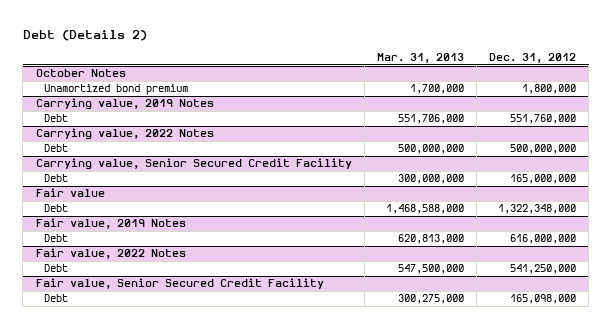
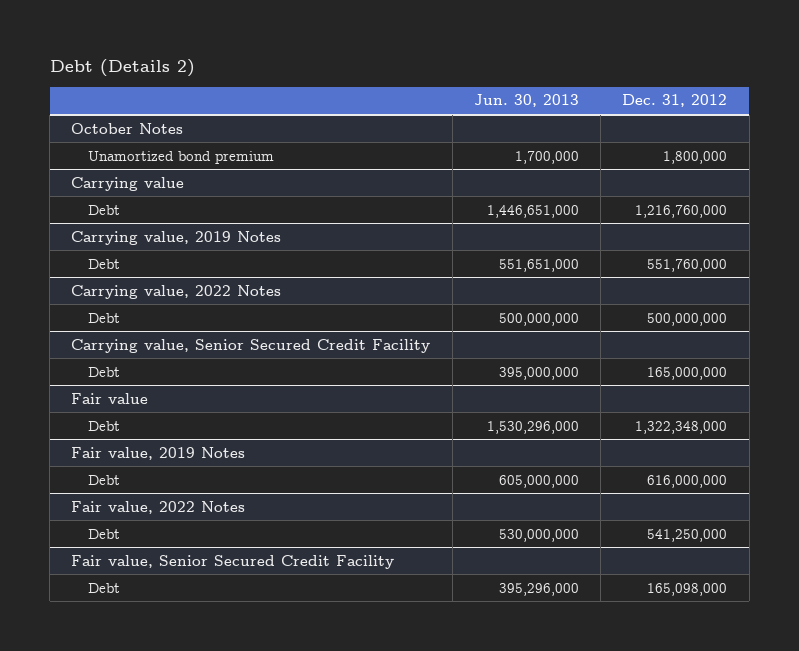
[376,53,464,64] Mar. 31, 2013 -> none
none -> [473,94,579,108] Jun. 30, 2013
none -> [71,176,185,191] Carrying value
none -> [87,204,120,215] Debt

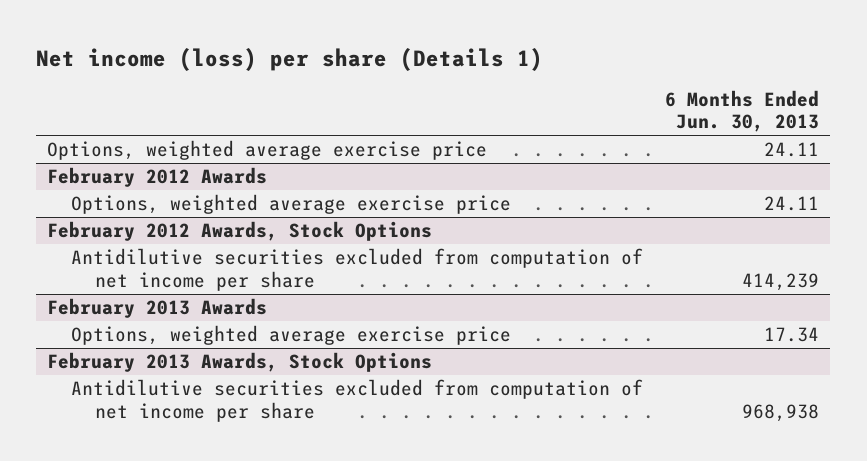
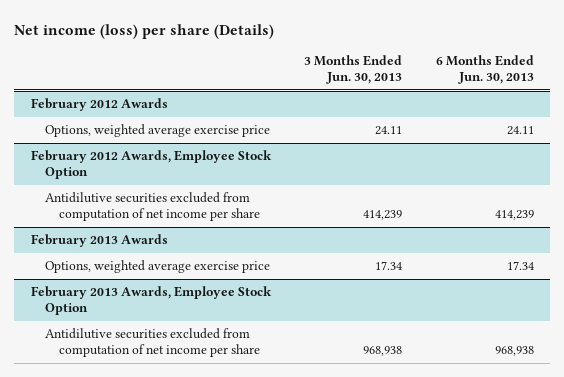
[36,48,544,72] Net income (loss) per share (Details 1) -> [13,23,274,39] Net income (loss) per share (Details)
none -> [304,55,403,85] 3 Months Ended Jun. 30, 2013
[47,140,488,161] Options, weighted average exercise price -> none
[47,221,433,242] February 2012 Awards, Stock Options -> [30,150,272,180] February 2012 Awards, Employee Stock Option
[47,352,433,373] February 2013 Awards, Stock Options -> [30,286,272,316] February 2013 Awards, Employee Stock Option

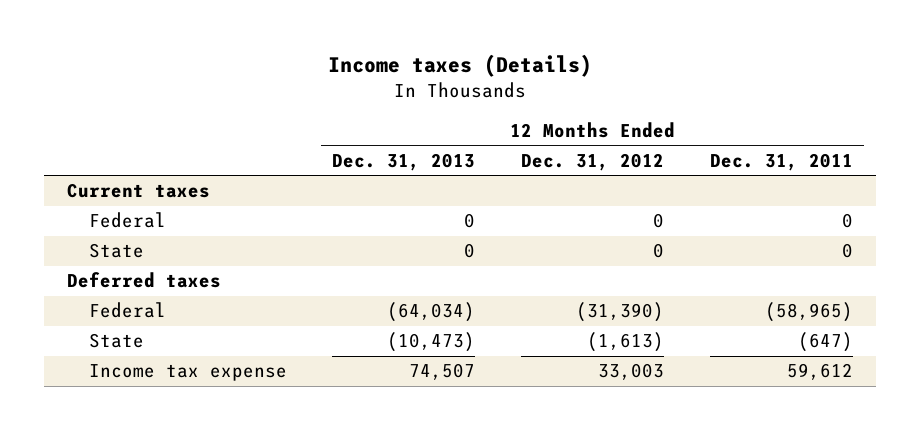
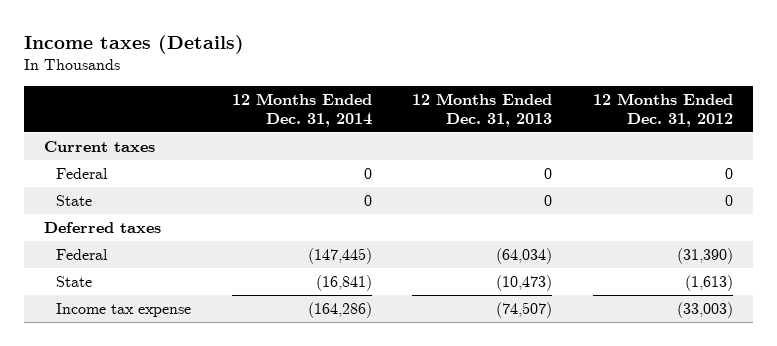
[710,152,854,171] Dec. 31, 2011 -> none
none -> [231,93,372,127] 12 Months Ended Dec. 31, 2014
[409,363,476,381] 74,507 -> [496,302,553,319] (74,507)
[598,363,665,381] 33,003 -> [677,302,734,319] (33,003)

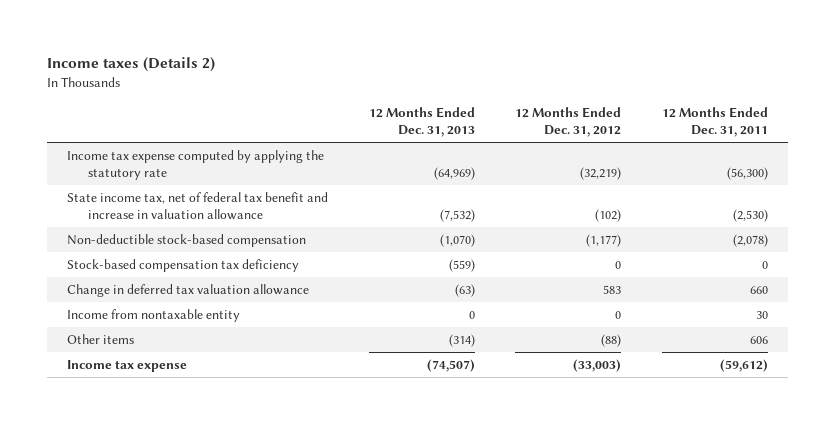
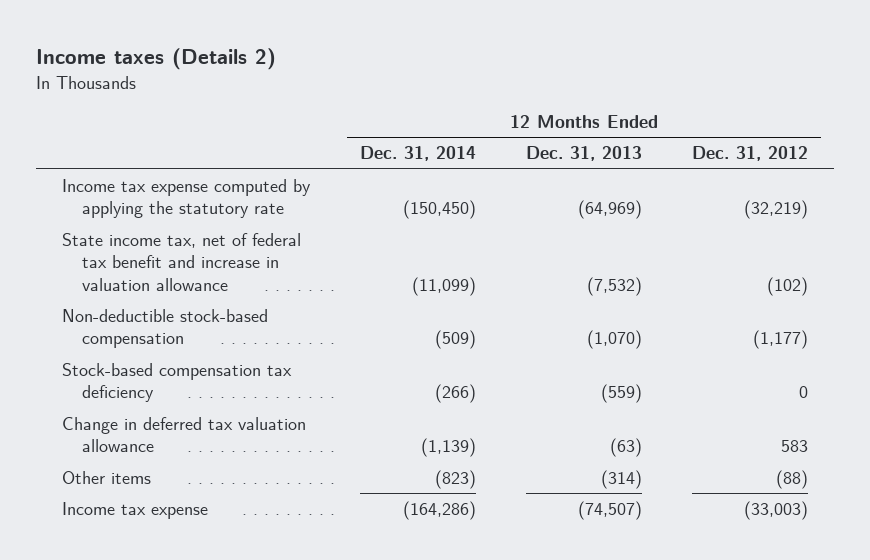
[661,107,768,137] 12 Months Ended Dec. 31, 2011 -> none
none -> [359,146,476,162] Dec. 31, 2014
[67,309,241,323] Income from nontaxable entity -> none

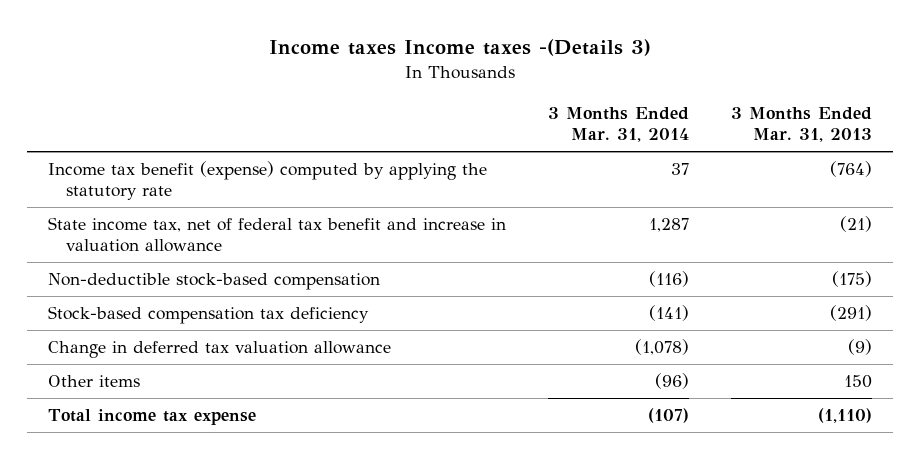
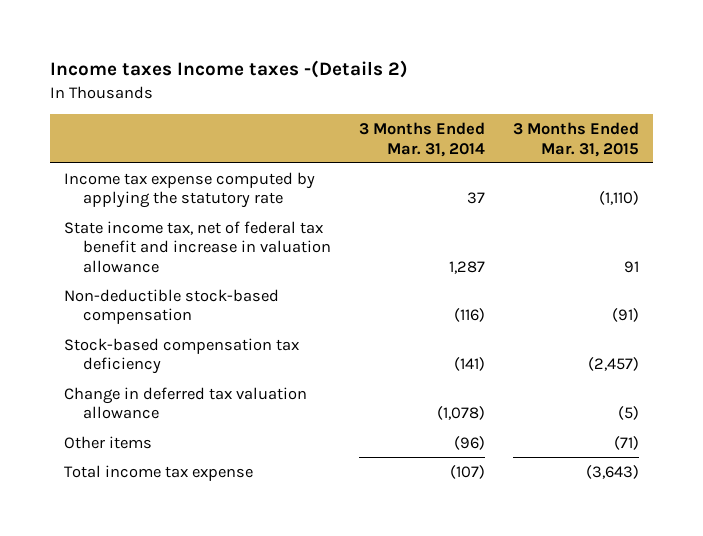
[268,39,651,57] Income taxes Income taxes -(Details 3) -> [49,60,408,79] Income taxes Income taxes -(Details 2)
[730,106,872,143] 3 Months Ended Mar. 31, 2013 -> none
none -> [513,121,640,157] 3 Months Ended Mar. 31, 2015
[47,161,487,201] Income tax benefit (expense) computed by applying the statutory rate -> [63,171,315,209] Income tax expense computed by applying the statutory rate

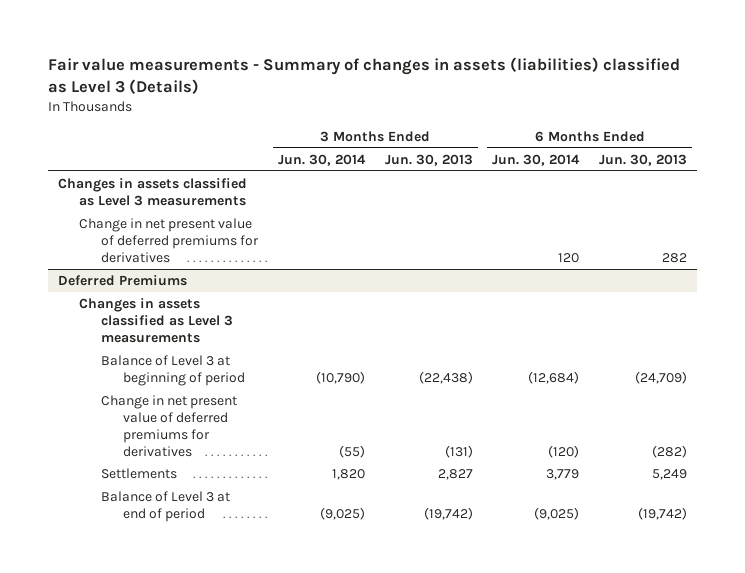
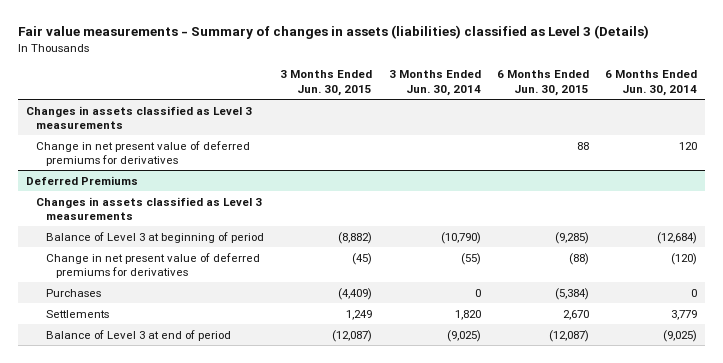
[384,153,473,166] Jun. 30, 2013 -> none
[599,153,688,166] Jun. 30, 2013 -> none
none -> [280,70,373,97] 3 Months Ended Jun. 30, 2015
none -> [496,70,589,97] 6 Months Ended Jun. 30, 2015
none -> [46,288,102,297] Purchases

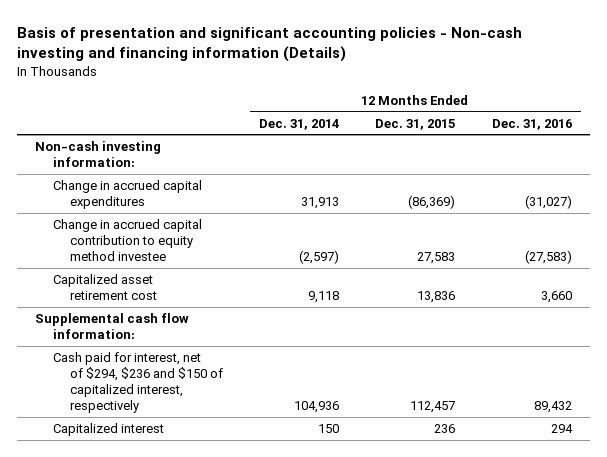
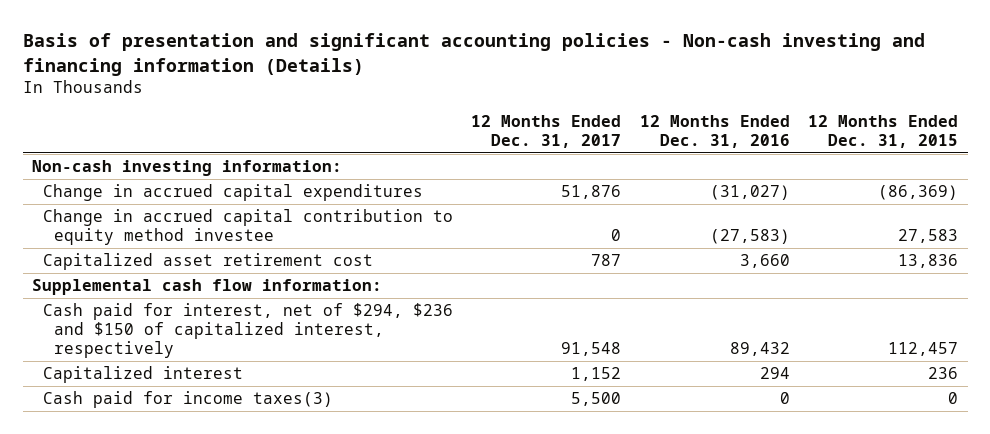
[259,118,340,130] Dec. 31, 2014 -> none
none -> [471,115,622,149] 12 Months Ended Dec. 31, 2017
none -> [42,391,333,409] Cash paid for income taxes(3)

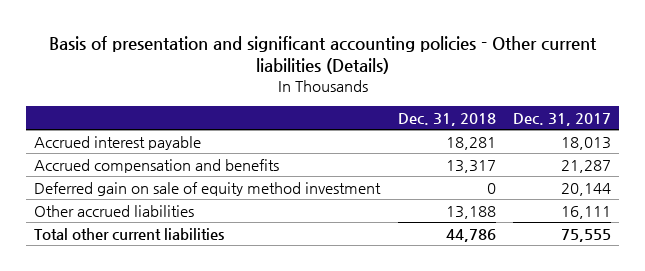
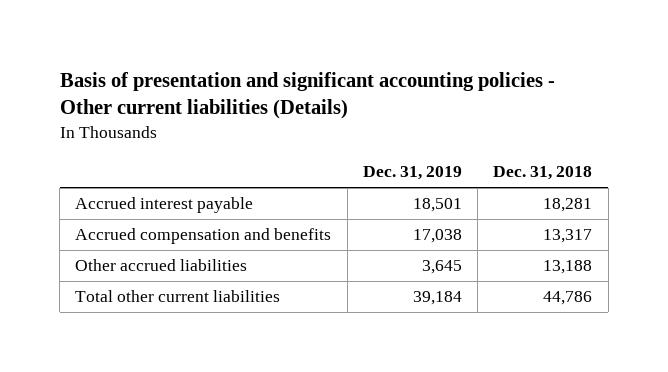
[512,112,611,126] Dec. 31, 2017 -> none
none -> [362,166,462,181] Dec. 31, 2019
[34,181,382,196] Deferred gain on sale of equity method investment -> none

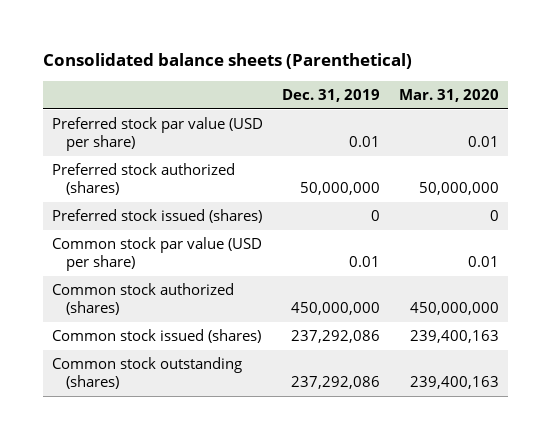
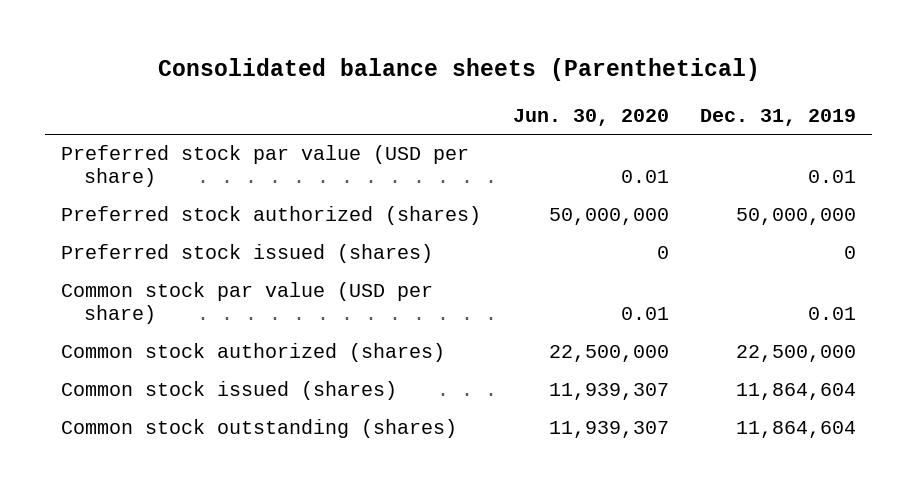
[398,89,499,103] Mar. 31, 2020 -> none
none -> [512,108,669,126] Jun. 30, 2020
[291,301,381,315] 450,000,000 -> [736,345,857,363] 22,500,000
[291,330,381,344] 237,292,086 -> [736,383,857,401] 11,864,604
[291,375,381,389] 237,292,086 -> [736,421,857,439] 11,864,604

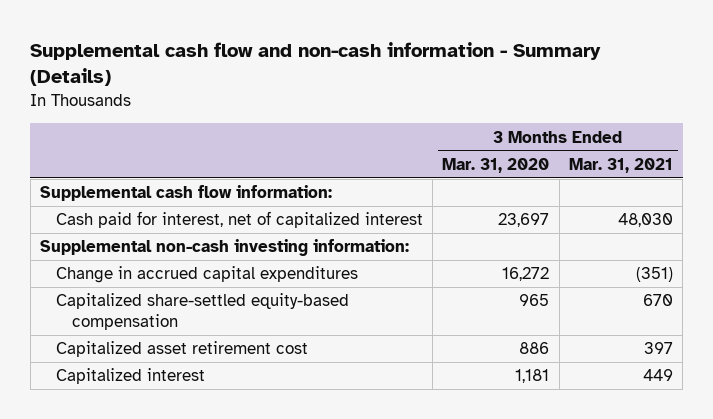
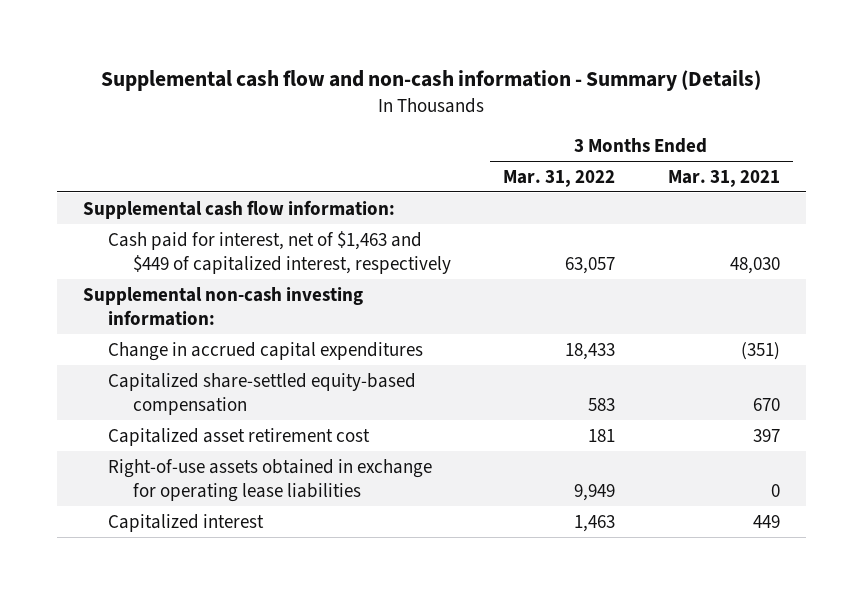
[442,157,550,173] Mar. 31, 2020 -> none
none -> [503,169,616,187] Mar. 31, 2022
[55,211,423,229] Cash paid for interest, net of capitalized interest -> [108,230,452,274] Cash paid for interest, net of $1,463 and $449 of capitalized interest, respectively
none -> [108,458,433,502] Right-of-use assets obtained in exchange for operating lease liabilities

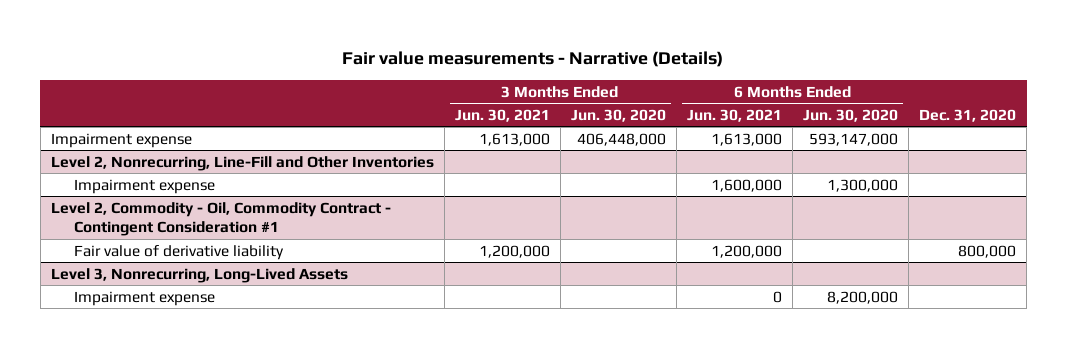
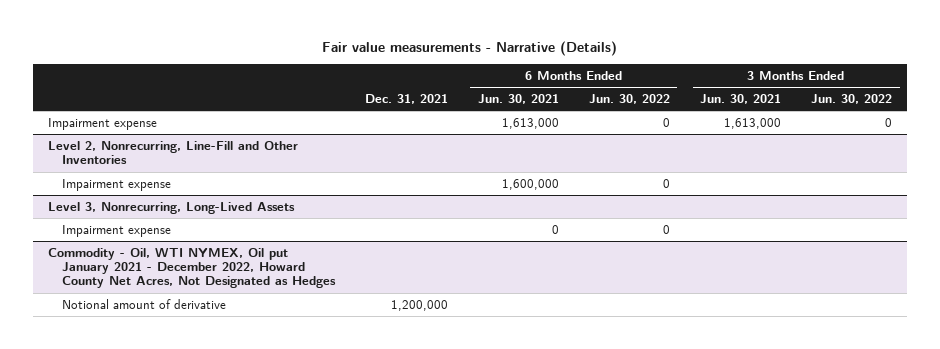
[570,108,666,122] Jun. 30, 2020 -> none
[803,108,899,122] Jun. 30, 2020 -> none
[919,108,1017,122] Dec. 31, 2020 -> none
none -> [364,94,448,105] Dec. 31, 2021
none -> [588,94,670,105] Jun. 30, 2022
none -> [811,94,893,105] Jun. 30, 2022
[50,201,391,236] Level 2, Commodity - Oil, Commodity Contract - Contingent Consideration #1 -> none
[74,244,285,260] Fair value of derivative liability -> none
none -> [47,246,336,289] Commodity - Oil, WTI NYMEX, Oil put January 2021 - December 2022, Howard County Net Acres, Not Designated as Hedges
none -> [61,298,226,309] Notional amount of derivative

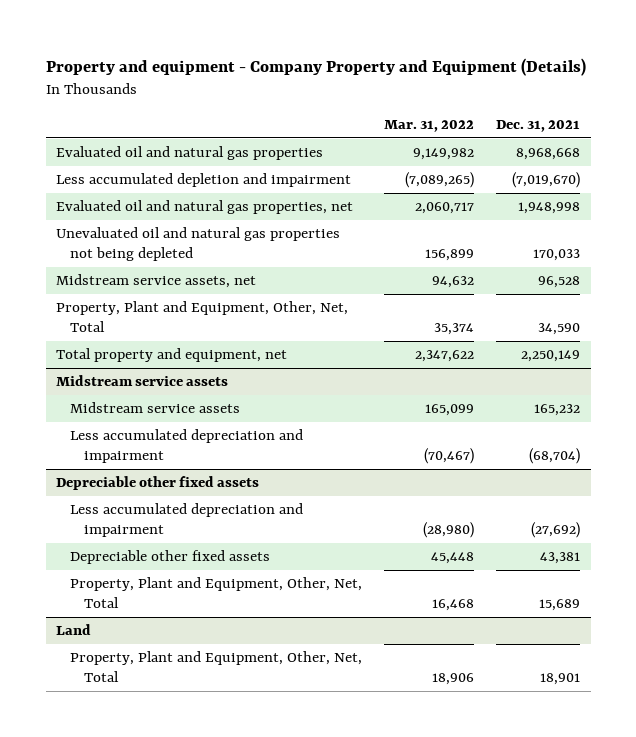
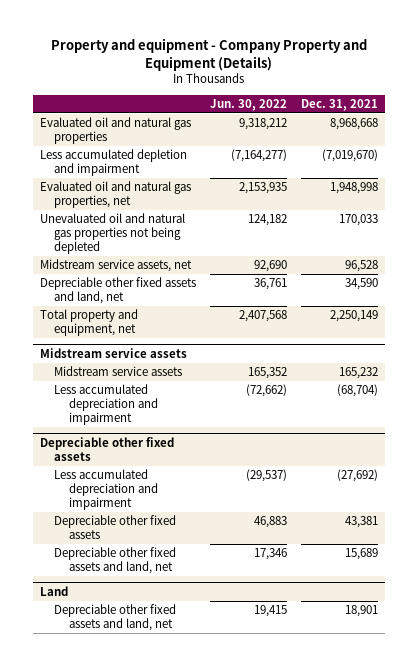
[383,119,474,132] Mar. 31, 2022 -> none
none -> [209,98,287,111] Jun. 30, 2022
[56,301,349,333] Property, Plant and Equipment, Other, Net, Total -> [39,277,196,305] Depreciable other fixed assets and land, net
[70,577,363,609] Property, Plant and Equipment, Other, Net, Total -> [54,547,177,575] Depreciable other fixed assets and land, net
[70,651,363,683] Property, Plant and Equipment, Other, Net, Total -> [54,604,177,632] Depreciable other fixed assets and land, net

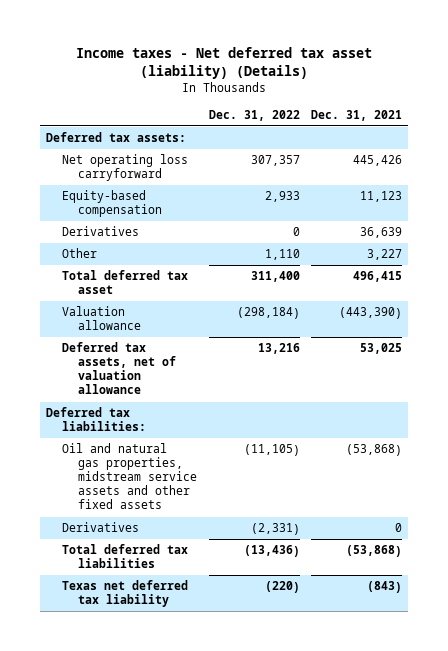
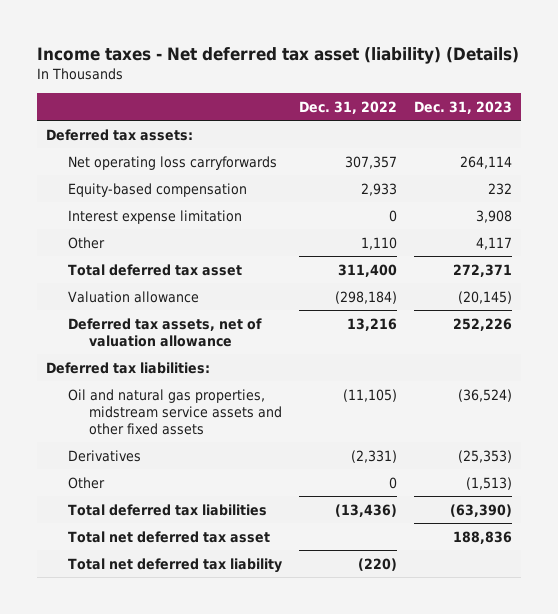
[311,109,403,121] Dec. 31, 2021 -> none
none -> [414,100,513,114] Dec. 31, 2023
[61,154,188,182] Net operating loss carryforward -> [67,155,277,170] Net operating loss carryforwards
[61,226,139,237] Derivatives -> none
none -> [67,209,242,224] Interest expense limitation
none -> [67,476,105,489] Other
none -> [67,530,270,543] Total net deferred tax asset
[61,580,188,608] Texas net deferred tax liability -> [67,557,282,573] Total net deferred tax liability

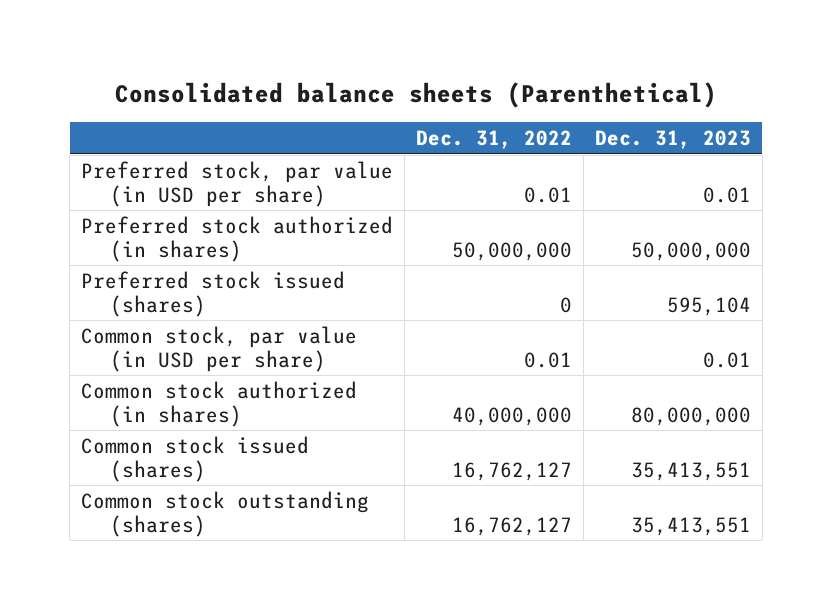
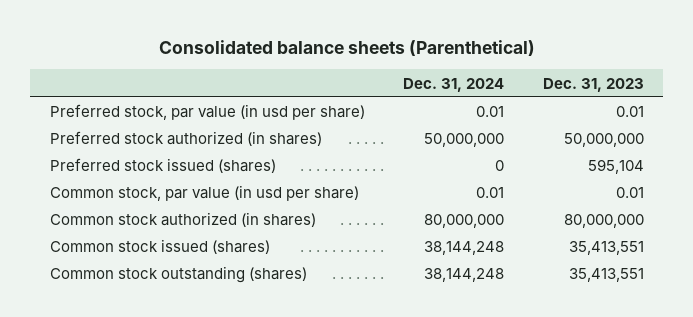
[416,130,573,150] Dec. 31, 2022 -> none
none -> [403,77,505,92] Dec. 31, 2024
[81,160,394,207] Preferred stock, par value (in USD per share) -> [49,104,365,121] Preferred stock, par value (in usd per share)
[81,325,358,372] Common stock, par value (in USD per share) -> [49,185,359,202] Common stock, par value (in usd per share)

